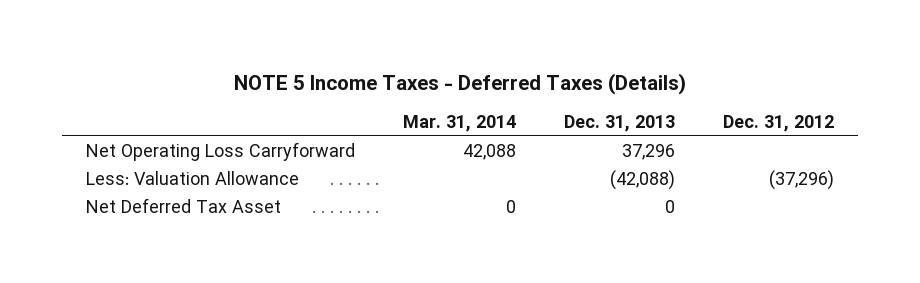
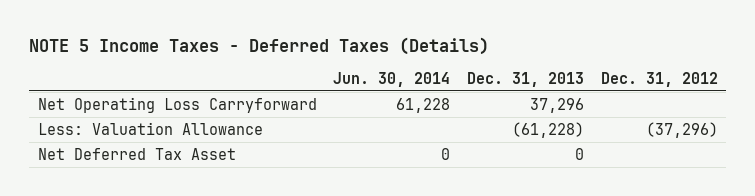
[403,115,517,133] Mar. 31, 2014 -> none
none -> [333,71,451,87] Jun. 30, 2014
[609,170,675,191] (42,088) -> [511,121,584,138] (61,228)

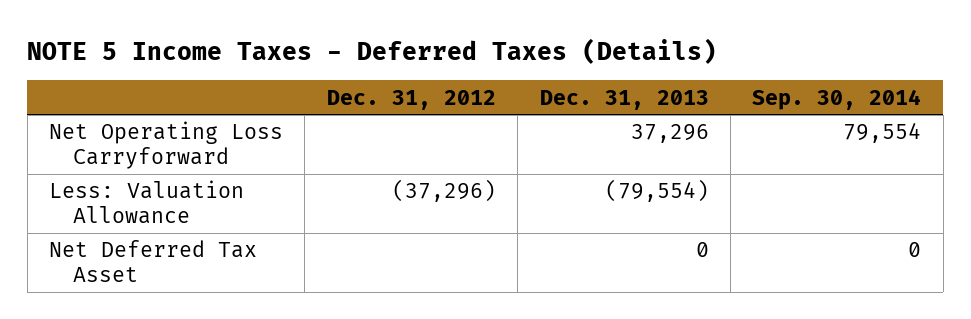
[333,71,451,87] Jun. 30, 2014 -> none
none -> [752,88,922,110] Sep. 30, 2014
[511,121,584,138] (61,228) -> [604,179,709,203] (79,554)

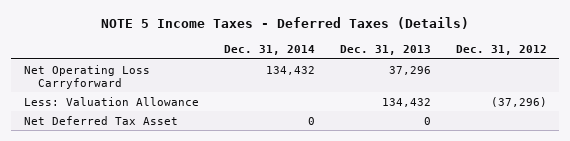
[752,88,922,110] Sep. 30, 2014 -> none
none -> [223,45,315,56] Dec. 31, 2014
[604,179,709,203] (79,554) -> [381,97,431,107] 134,432

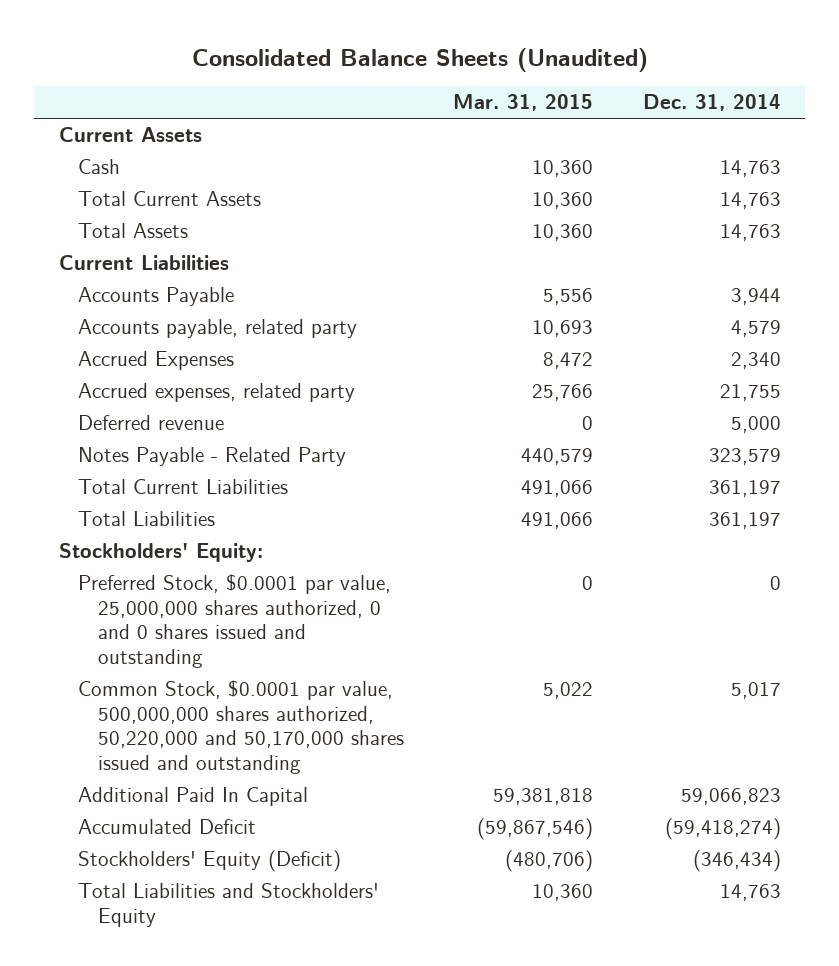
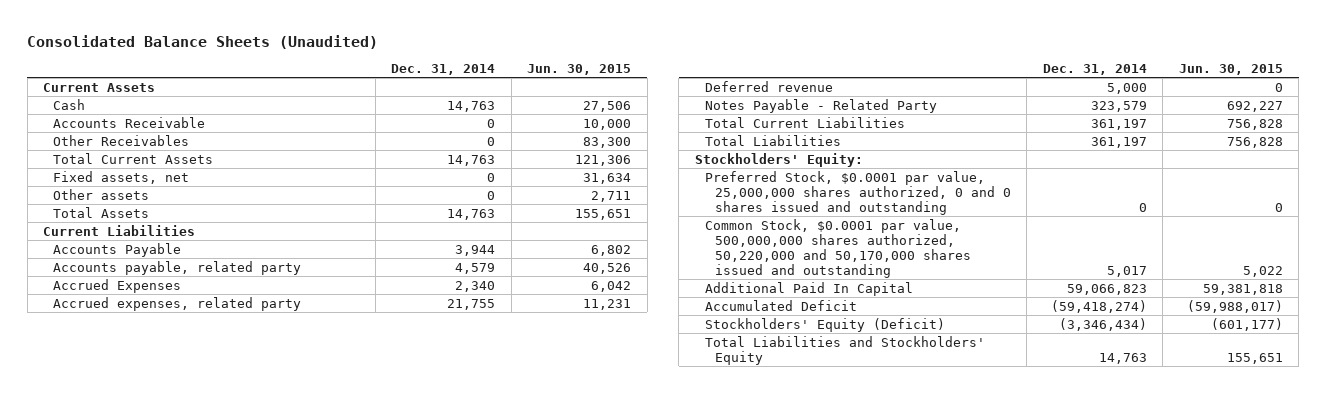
[453,94,594,112] Mar. 31, 2015 -> none
none -> [527,63,632,75] Jun. 30, 2015
none -> [53,116,206,128] Accounts Receivable
none -> [53,134,190,146] Other Receivables
none -> [53,170,190,184] Fixed assets, net
none -> [53,188,150,200] Other assets
[692,850,781,873] (346,434) -> [1058,317,1147,331] (3,346,434)

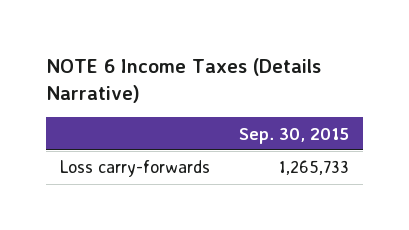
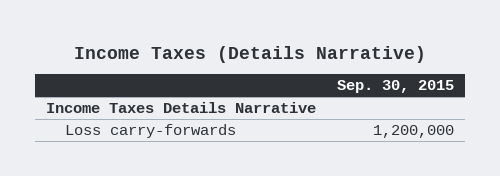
[46,58,322,103] NOTE 6 Income Taxes (Details Narrative) -> [73,45,426,63] Income Taxes (Details Narrative)
none -> [45,102,316,114] Income Taxes Details Narrative
[279,160,350,176] 1,265,733 -> [373,125,455,139] 1,200,000

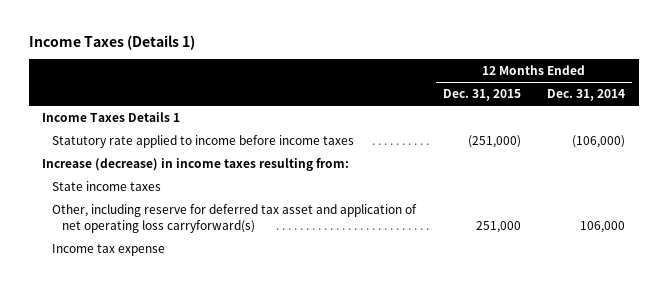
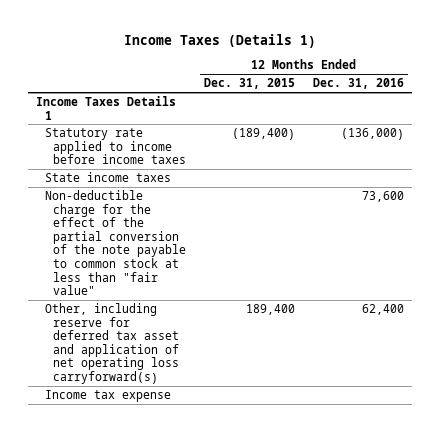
[547,89,626,102] Dec. 31, 2014 -> none
none -> [312,78,404,90] Dec. 31, 2016
[41,157,349,171] Increase (decrease) in income taxes resulting from: -> none
[467,134,521,148] (251,000) -> [231,127,295,140] (189,400)
none -> [44,189,187,296] Non-deductible charge for the effect of the partial conversion of the note payable to common stock at less than "fair value"
[475,220,521,233] 251,000 -> [245,303,295,315] 189,400

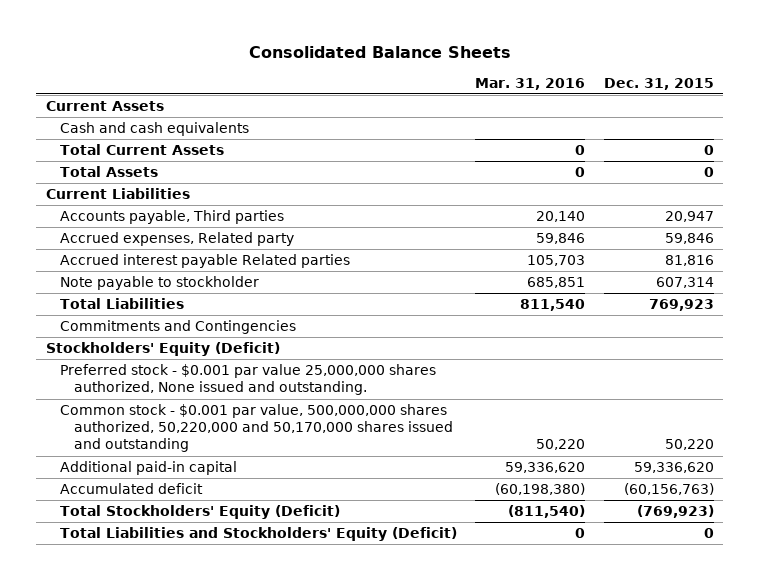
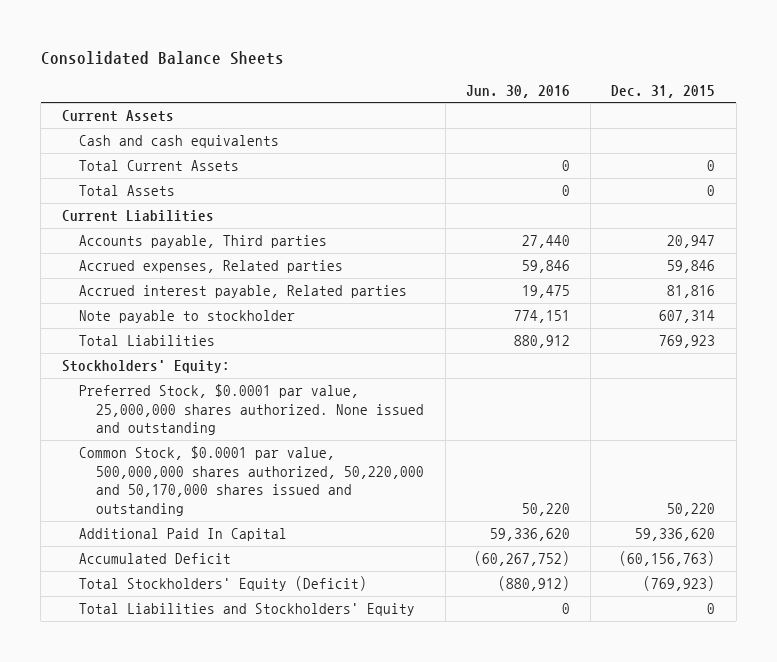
[475,77,586,90] Mar. 31, 2016 -> none
none -> [465,84,570,98] Jun. 30, 2016
[59,232,294,247] Accrued expenses, Related party -> [79,259,344,273] Accrued expenses, Related parties
[59,254,350,269] Accrued interest payable Related parties -> [79,284,408,298] Accrued interest payable, Related parties
[59,320,296,335] Commitments and Contingencies -> none
[45,342,280,357] Stockholders' Equity (Deficit) -> [61,359,230,373] Stockholders' Equity:
[59,364,436,396] Preferred stock - $0.001 par value 25,000,000 shares authorized, None issued and outstanding. -> [79,383,425,436] Preferred Stock, $0.0001 par value, 25,000,000 shares authorized. None issued and outstanding
[59,404,454,453] Common stock - $0.001 par value, 500,000,000 shares authorized, 50,220,000 and 50,170,000 shares issued and outstanding -> [79,445,425,517] Common Stock, $0.0001 par value, 500,000,000 shares authorized, 50,220,000 and 50,170,000 shares issued and outstanding
[59,461,237,476] Additional paid-in capital -> [79,527,288,541] Additional Paid In Capital
[59,483,203,495] Accumulated deficit -> [79,552,232,564] Accumulated Deficit
[59,527,457,542] Total Liabilities and Stockholders' Equity (Deficit) -> [79,602,416,616] Total Liabilities and Stockholders' Equity

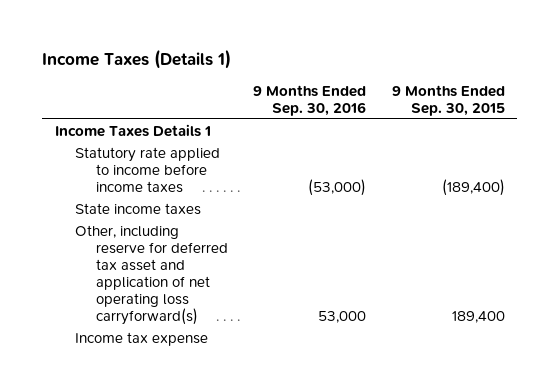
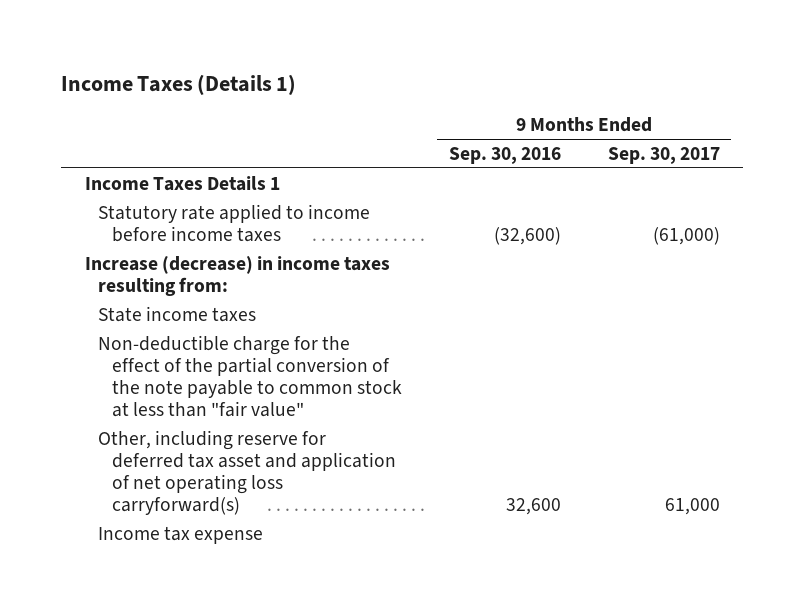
[391,85,505,117] 9 Months Ended Sep. 30, 2015 -> none
none -> [607,146,720,164] Sep. 30, 2017
[308,179,367,197] (53,000) -> [493,226,561,245] (32,600)
none -> [84,255,390,296] Increase (decrease) in income taxes resulting from:
none -> [98,334,402,418] Non-deductible charge for the effect of the partial conversion of the note payable to common stock at less than "fair value"
[318,311,367,324] 53,000 -> [505,498,561,516] 32,600

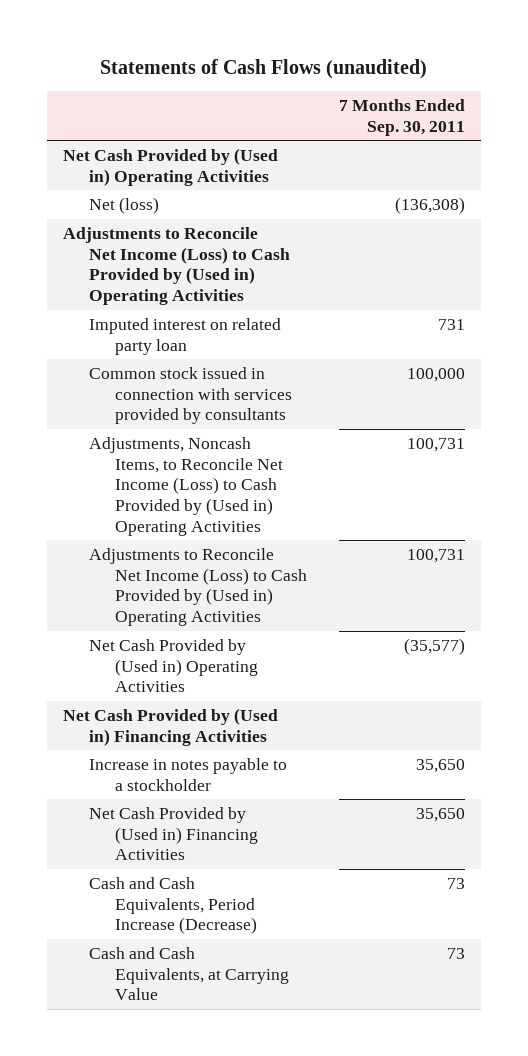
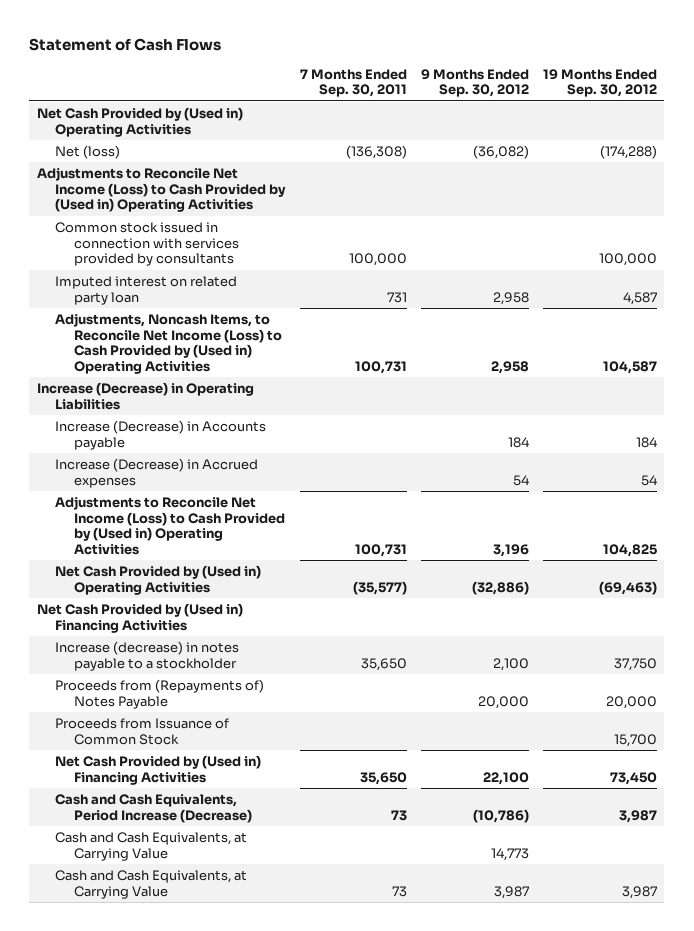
[100,58,428,79] Statements of Cash Flows (unaudited) -> [29,37,222,51] Statement of Cash Flows
none -> [420,68,529,98] 9 Months Ended Sep. 30, 2012
none -> [543,68,658,98] 19 Months Ended Sep. 30, 2012
[88,318,281,355] Imputed interest on related party loan -> [55,275,238,305] Imputed interest on related party loan
none -> [36,381,254,410] Increase (Decrease) in Operating Liabilities
none -> [55,419,267,450] Increase (Decrease) in Accounts payable
none -> [55,457,259,488] Increase (Decrease) in Accrued expenses
[88,758,287,791] Increase in notes payable to a stockholder -> [55,640,240,671] Increase (decrease) in notes payable to a stockholder
none -> [55,678,265,709] Proceeds from (Repayments of) Notes Payable
none -> [55,717,230,745] Proceeds from Issuance of Common Stock
none -> [55,831,248,861] Cash and Cash Equivalents, at Carrying Value

